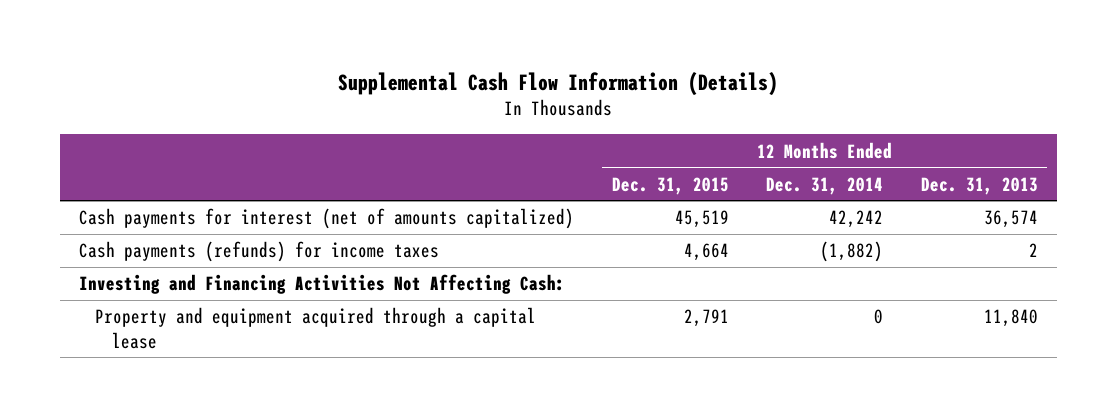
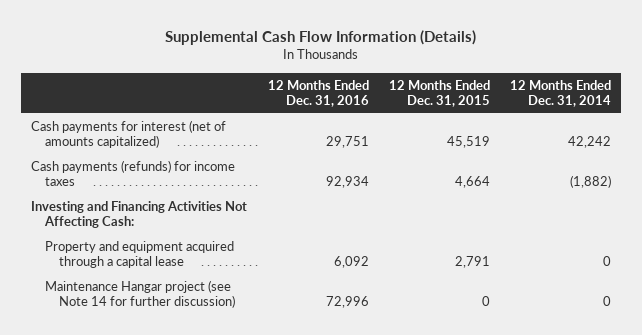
[921,176,1039,195] Dec. 31, 2013 -> none
none -> [267,79,369,107] 12 Months Ended Dec. 31, 2016
none -> [45,280,235,309] Maintenance Hangar project (see Note 14 for further discussion)

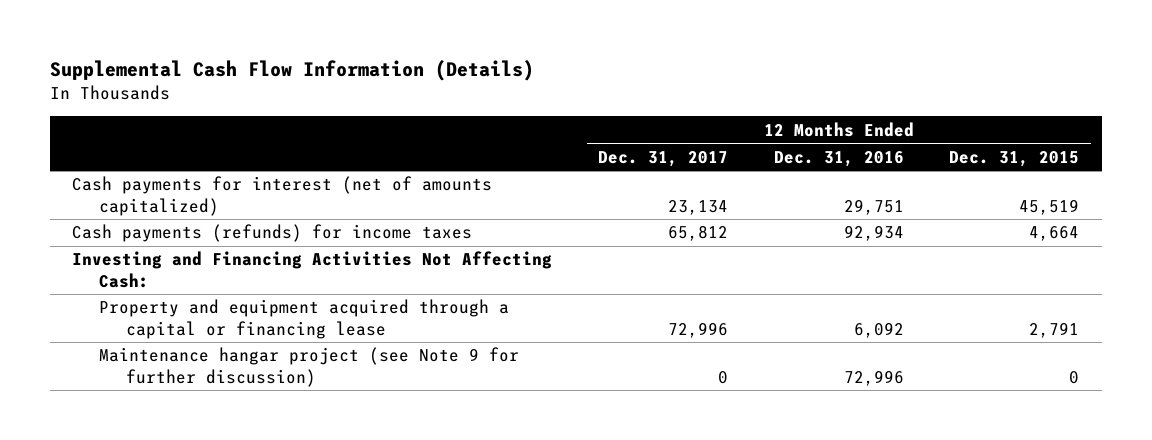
[509,79,611,107] 12 Months Ended Dec. 31, 2014 -> none
none -> [597,150,728,167] Dec. 31, 2017
[45,241,235,269] Property and equipment acquired through a capital lease -> [99,299,510,339] Property and equipment acquired through a capital or financing lease
[45,280,235,309] Maintenance Hangar project (see Note 14 for further discussion) -> [99,347,520,387] Maintenance hangar project (see Note 9 for further discussion)

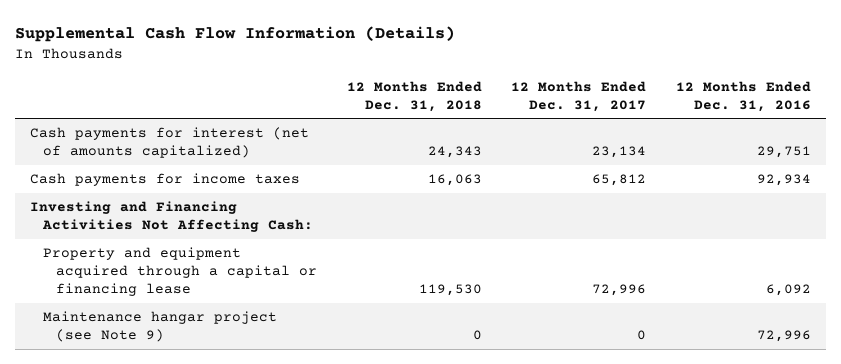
[949,150,1080,167] Dec. 31, 2015 -> none
none -> [346,80,482,112] 12 Months Ended Dec. 31, 2018
[72,224,473,243] Cash payments (refunds) for income taxes -> [30,173,301,187] Cash payments for income taxes
[99,347,520,387] Maintenance hangar project (see Note 9 for further discussion) -> [43,311,278,343] Maintenance hangar project (see Note 9)

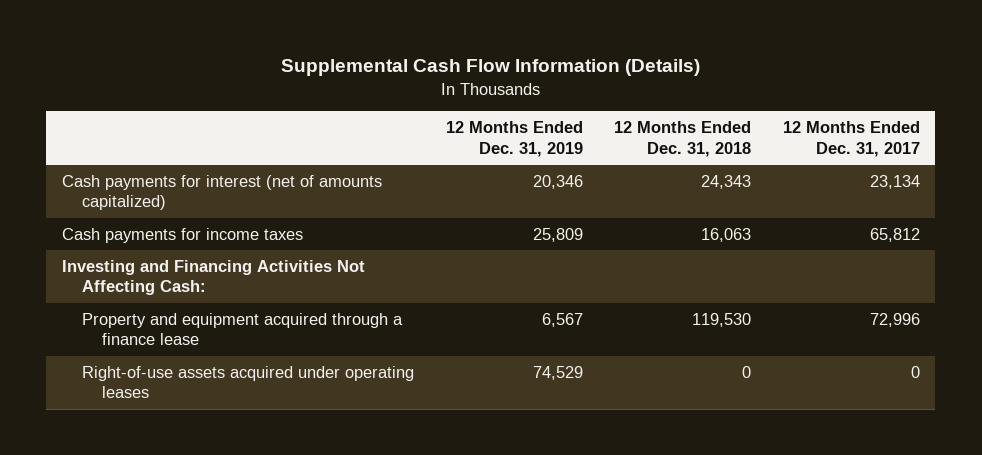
[676,80,812,112] 12 Months Ended Dec. 31, 2016 -> none
none -> [445,121,583,157] 12 Months Ended Dec. 31, 2019
[43,311,278,343] Maintenance hangar project (see Note 9) -> none
[43,247,317,297] Property and equipment acquired through a capital or financing lease -> [82,312,404,346] Property and equipment acquired through a finance lease
none -> [82,365,415,399] Right-of-use assets acquired under operating leases

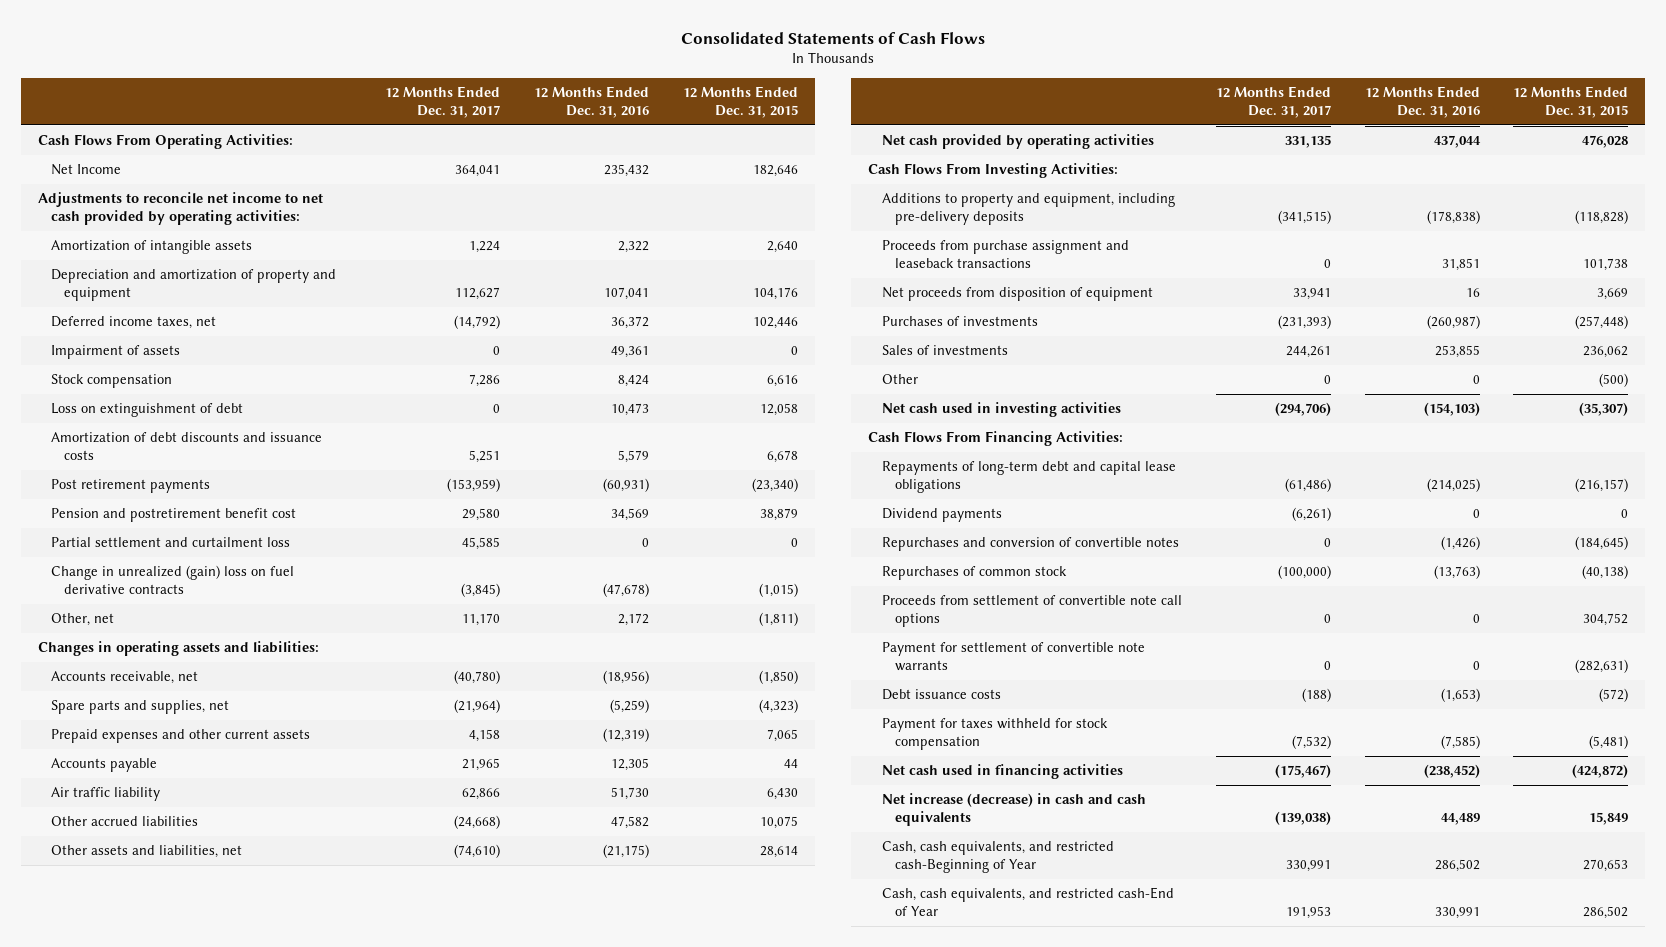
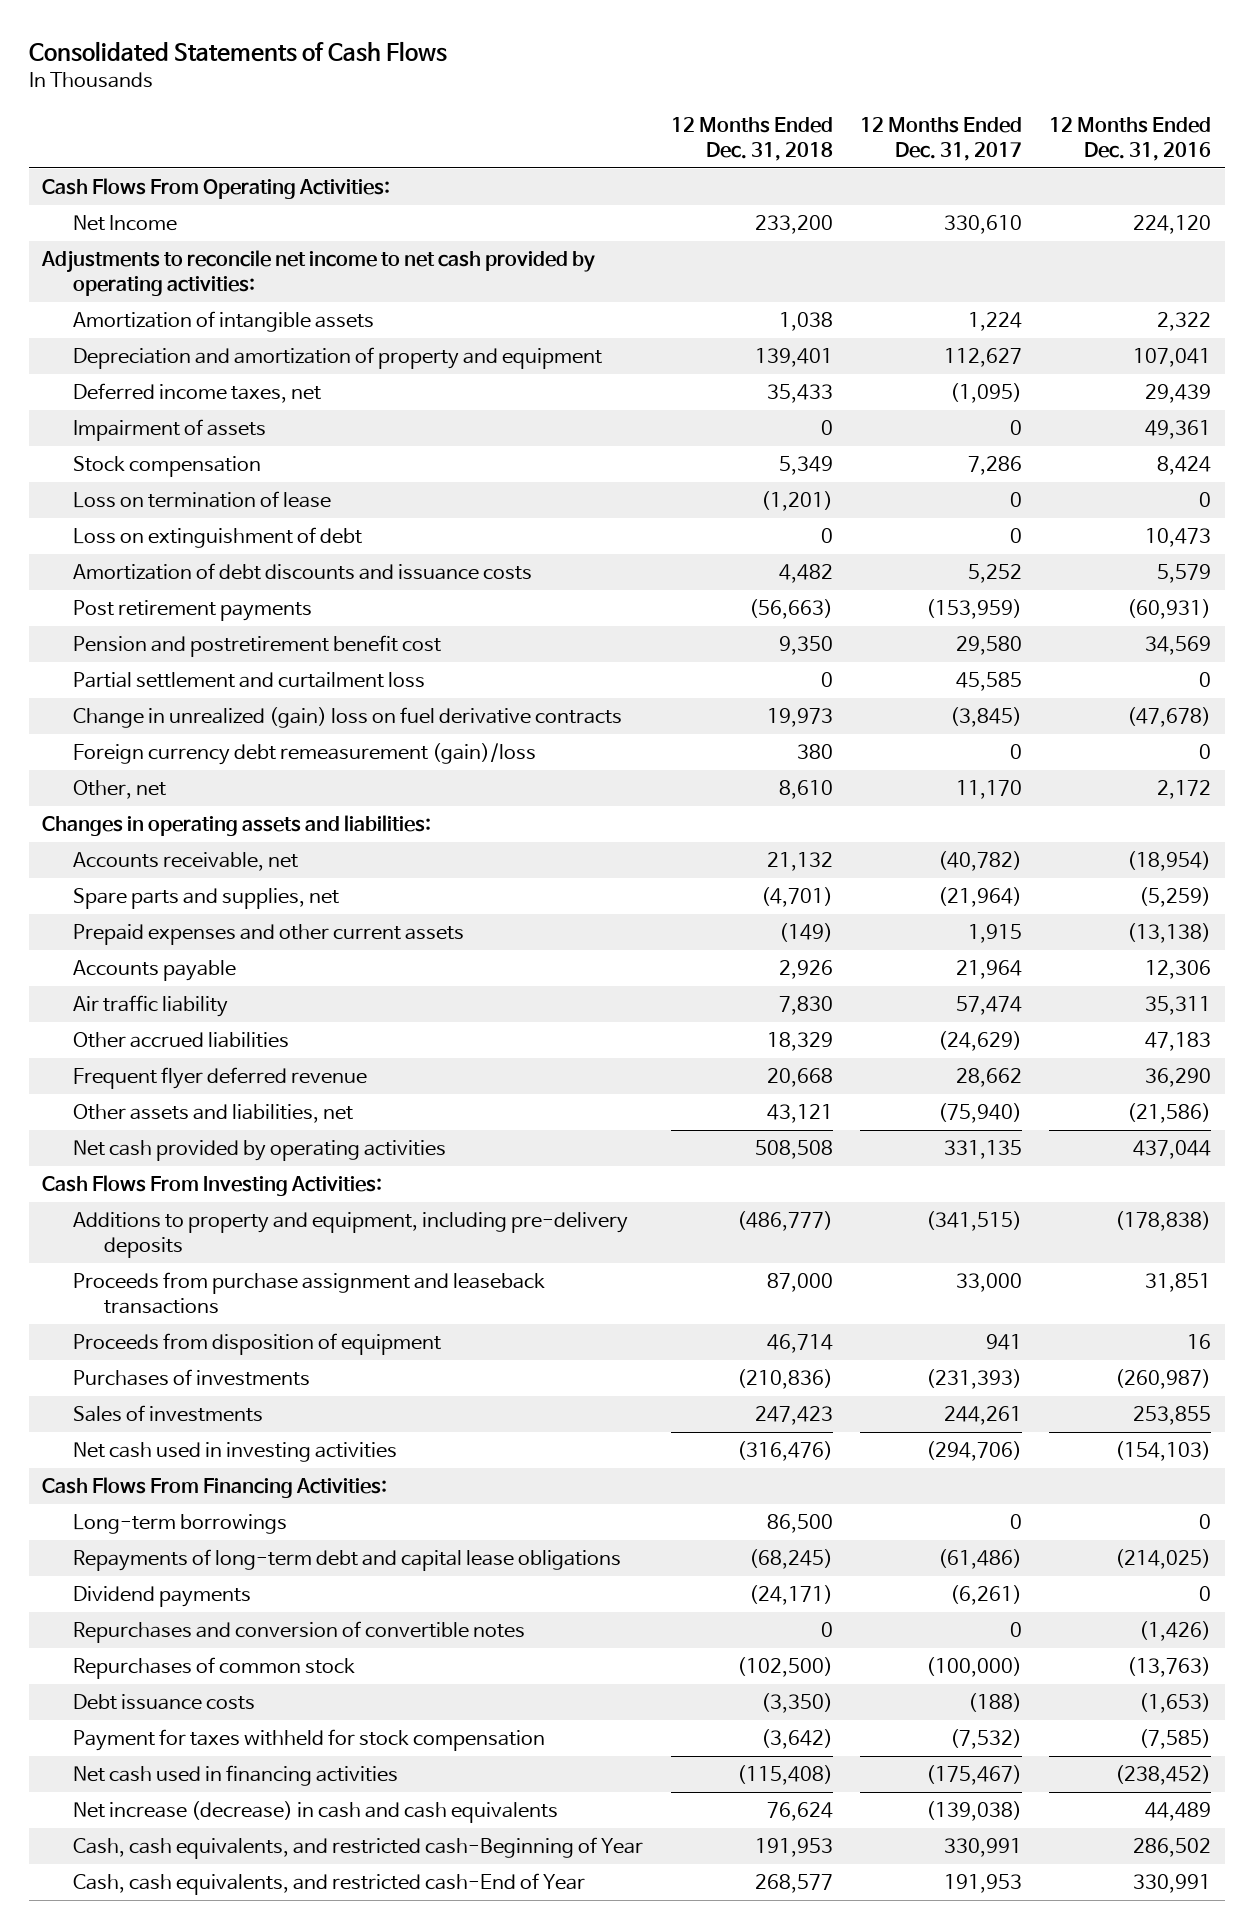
[682,86,798,119] 12 Months Ended Dec. 31, 2015 -> none
none -> [670,116,833,161] 12 Months Ended Dec. 31, 2018
[454,165,500,178] 364,041 -> [943,215,1022,235] 330,610
[603,164,649,178] 235,432 -> [1133,215,1212,235] 224,120
[453,315,500,330] (14,792) -> [949,383,1022,404] (1,095)
[610,316,649,330] 36,372 -> [1145,384,1212,404] 29,439
none -> [73,491,332,509] Loss on termination of lease
[468,450,500,464] 5,251 -> [967,564,1022,584] 5,252
none -> [73,743,537,766] Foreign currency debt remeasurement (gain)/loss
[453,670,500,685] (40,780) -> [937,851,1022,872] (40,782)
[602,670,649,685] (18,956) -> [1127,851,1212,872] (18,954)
[468,729,500,743] 4,158 -> [967,924,1022,944] 1,915
[602,728,649,743] (12,319) -> [1127,923,1212,944] (13,138)
[461,758,500,772] 21,965 -> [955,960,1022,980] 21,964
[610,758,649,772] 12,305 -> [1145,960,1212,980] 12,306
[461,788,500,801] 62,866 -> [955,996,1022,1016] 57,474
[610,787,649,801] 51,730 -> [1145,996,1212,1016] 35,311
[453,815,500,830] (24,668) -> [937,1031,1022,1052] (24,629)
[610,816,649,830] 47,582 -> [1145,1032,1212,1052] 47,183
none -> [73,1067,368,1090] Frequent flyer deferred revenue
[453,844,500,859] (74,610) -> [937,1103,1022,1124] (75,940)
[602,844,649,859] (21,175) -> [1127,1103,1212,1124] (21,586)
[1323,259,1331,269] 0 -> [955,1273,1022,1293] 33,000
[881,287,1153,302] Net proceeds from disposition of equipment -> [73,1333,442,1356] Proceeds from disposition of equipment
[1292,288,1331,301] 33,941 -> [985,1334,1022,1351] 941
[881,374,918,385] Other -> none
none -> [73,1514,288,1535] Long-term borrowings
[881,595,1182,628] Proceeds from settlement of convertible note call options -> none
[881,642,1145,672] Payment for settlement of convertible note warrants -> none

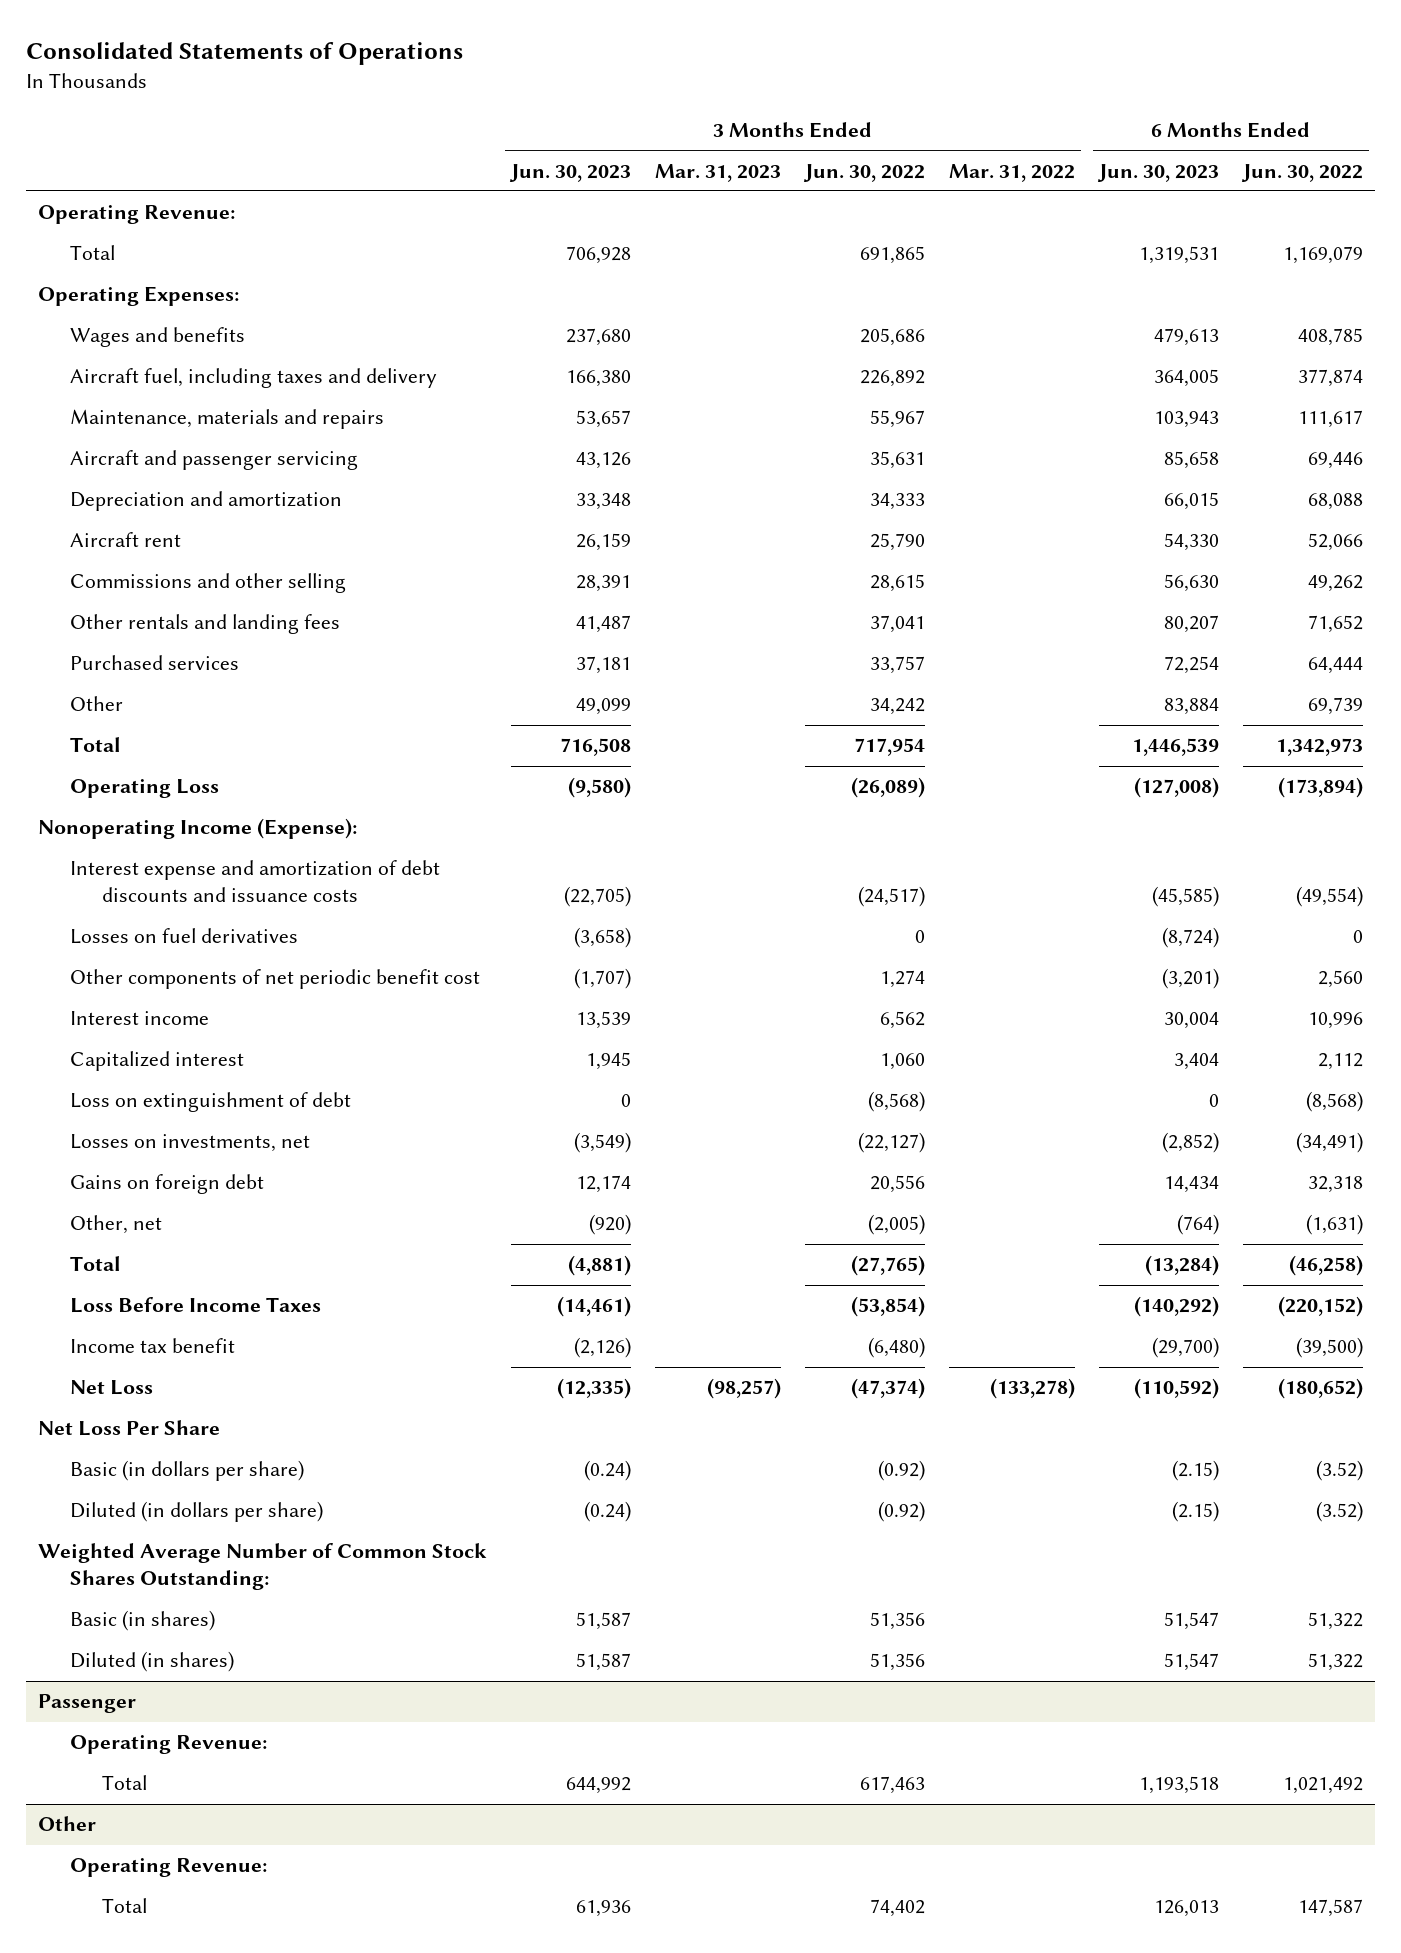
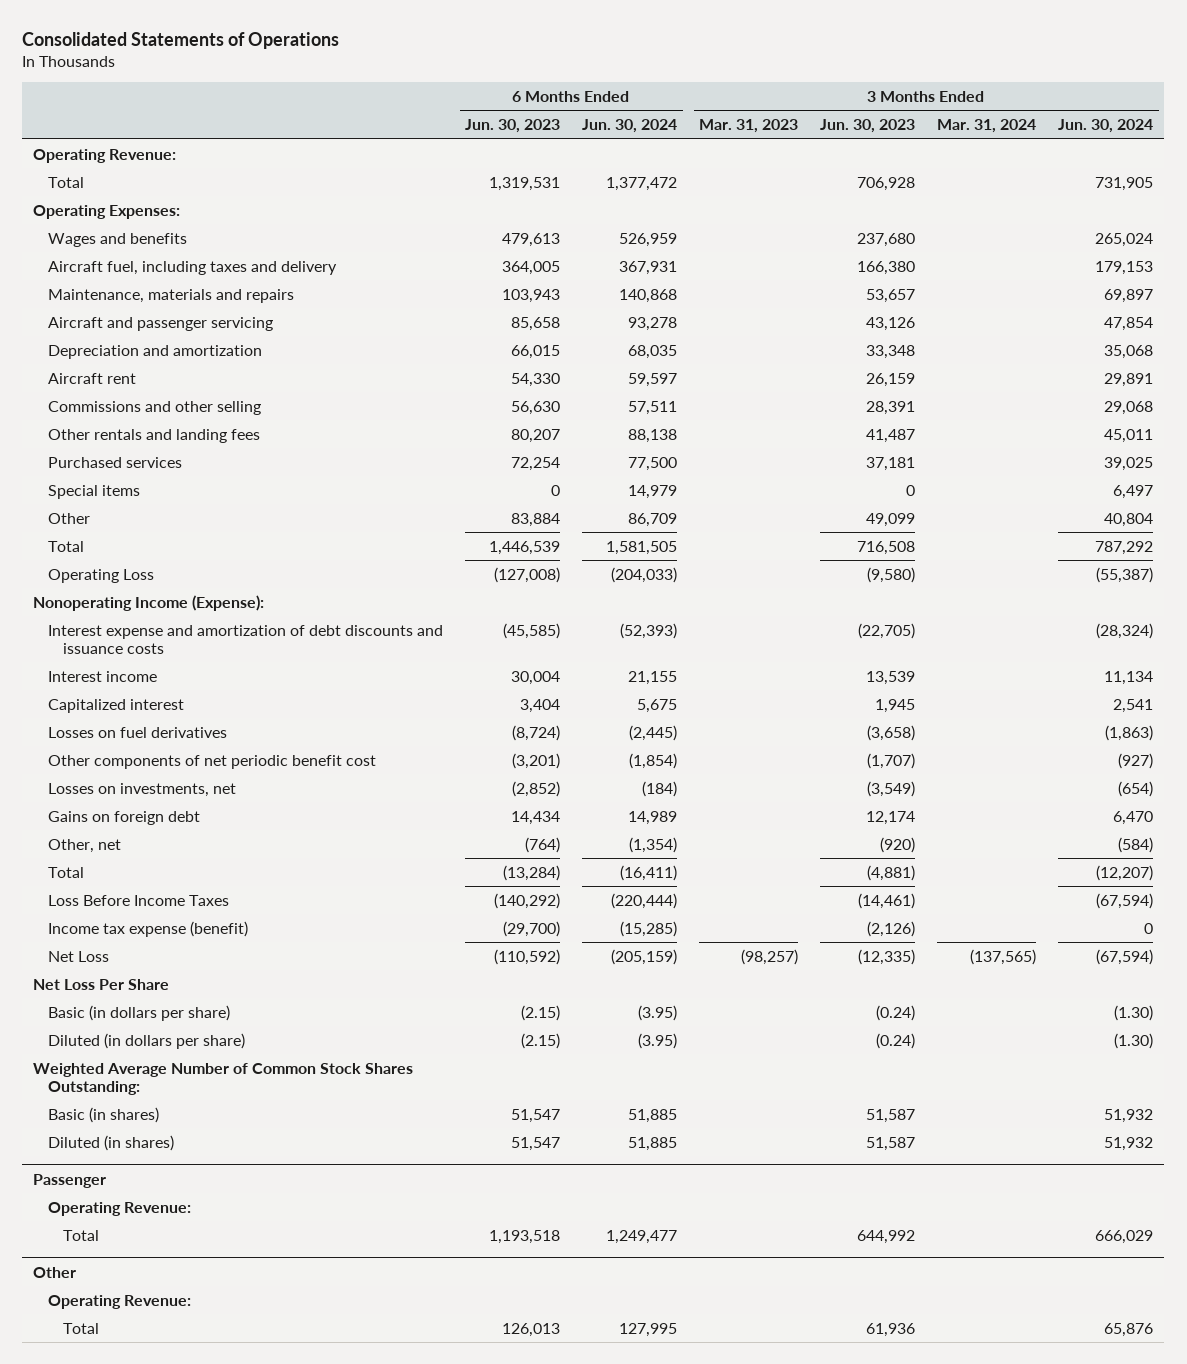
[802,163,925,182] Jun. 30, 2022 -> none
[948,163,1075,182] Mar. 31, 2022 -> none
[1241,163,1364,182] Jun. 30, 2022 -> none
none -> [582,119,678,134] Jun. 30, 2024
none -> [937,119,1037,134] Mar. 31, 2024
none -> [1058,119,1154,134] Jun. 30, 2024
none -> [48,484,141,499] Special items
[69,1092,351,1113] Loss on extinguishment of debt -> none
[69,928,298,945] Losses on fuel derivatives -> [48,726,228,738] Losses on fuel derivatives
[69,969,480,990] Other components of net periodic benefit cost -> [48,754,377,769] Other components of net periodic benefit cost
[69,1338,235,1354] Income tax benefit -> [48,920,249,937] Income tax expense (benefit)

